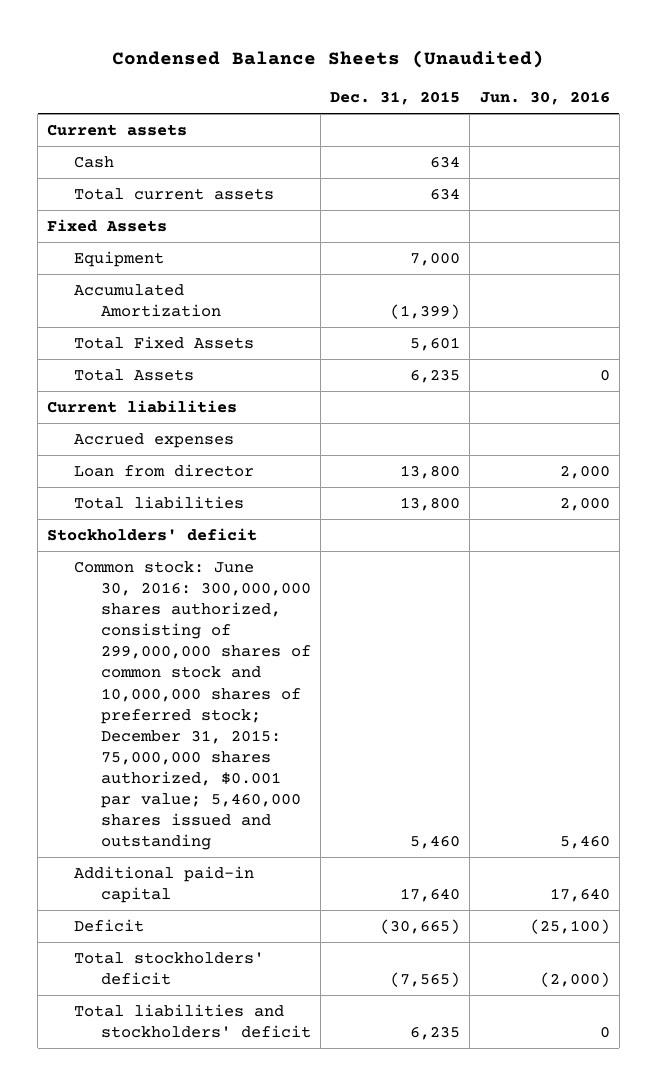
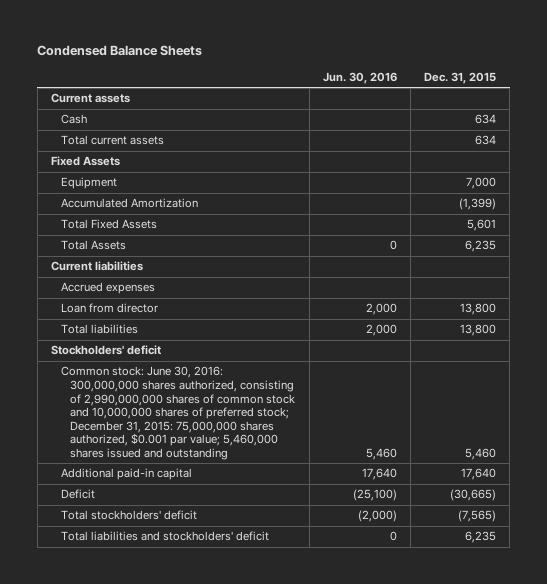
[112,50,545,69] Condensed Balance Sheets (Unaudited) -> [37,45,203,57] Condensed Balance Sheets
[74,560,312,851] Common stock: June 30, 2016: 300,000,000 shares authorized, consisting of 299,000,000 shares of common stock and 10,000,000 shares of preferred stock; December 31, 2015: 75,000,000 shares authorized, $0.001 par value; 5,460,000 shares issued and outstanding -> [60,366,296,461] Common stock: June 30, 2016: 300,000,000 shares authorized, consisting of 2,990,000,000 shares of common stock and 10,000,000 shares of preferred stock; December 31, 2015: 75,000,000 shares authorized, $0.001 par value; 5,460,000 shares issued and outstanding

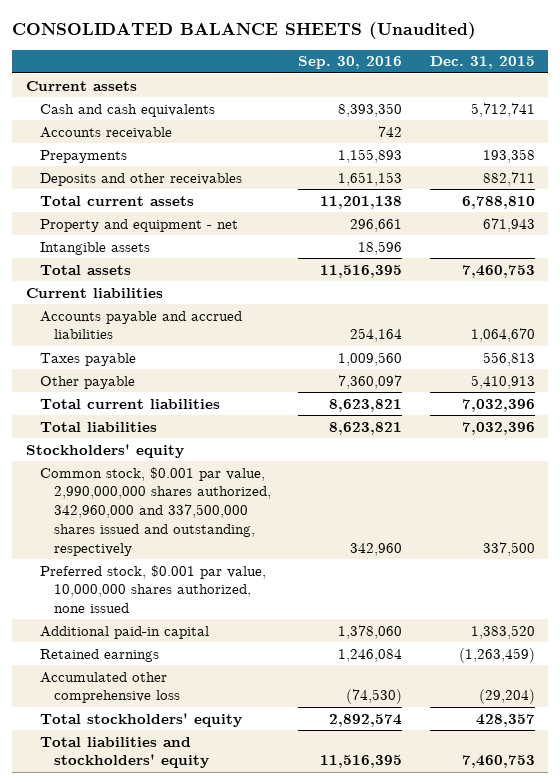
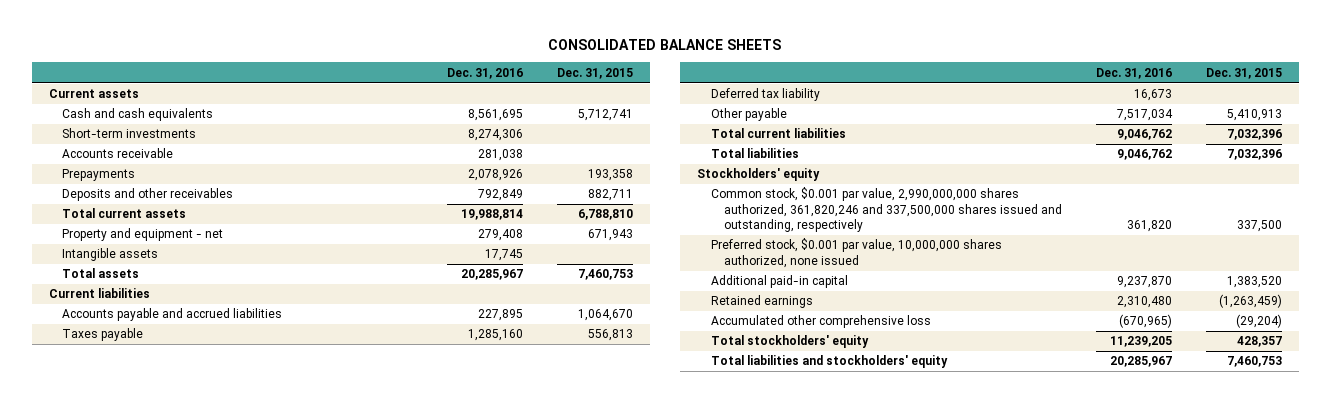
[12,22,477,40] CONSOLIDATED BALANCE SHEETS (Unaudited) -> [548,39,782,51] CONSOLIDATED BALANCE SHEETS
[298,56,403,70] Sep. 30, 2016 -> none
none -> [447,67,524,79] Dec. 31, 2016
none -> [61,128,196,139] Short-term investments
none -> [710,88,820,102] Deferred tax liability
[39,466,271,556] Common stock, $0.001 par value, 2,990,000,000 shares authorized, 342,960,000 and 337,500,000 shares issued and outstanding, respectively -> [710,187,1062,232] Common stock, $0.001 par value, 2,990,000,000 shares authorized, 361,820,246 and 337,500,000 shares issued and outstanding, respectively

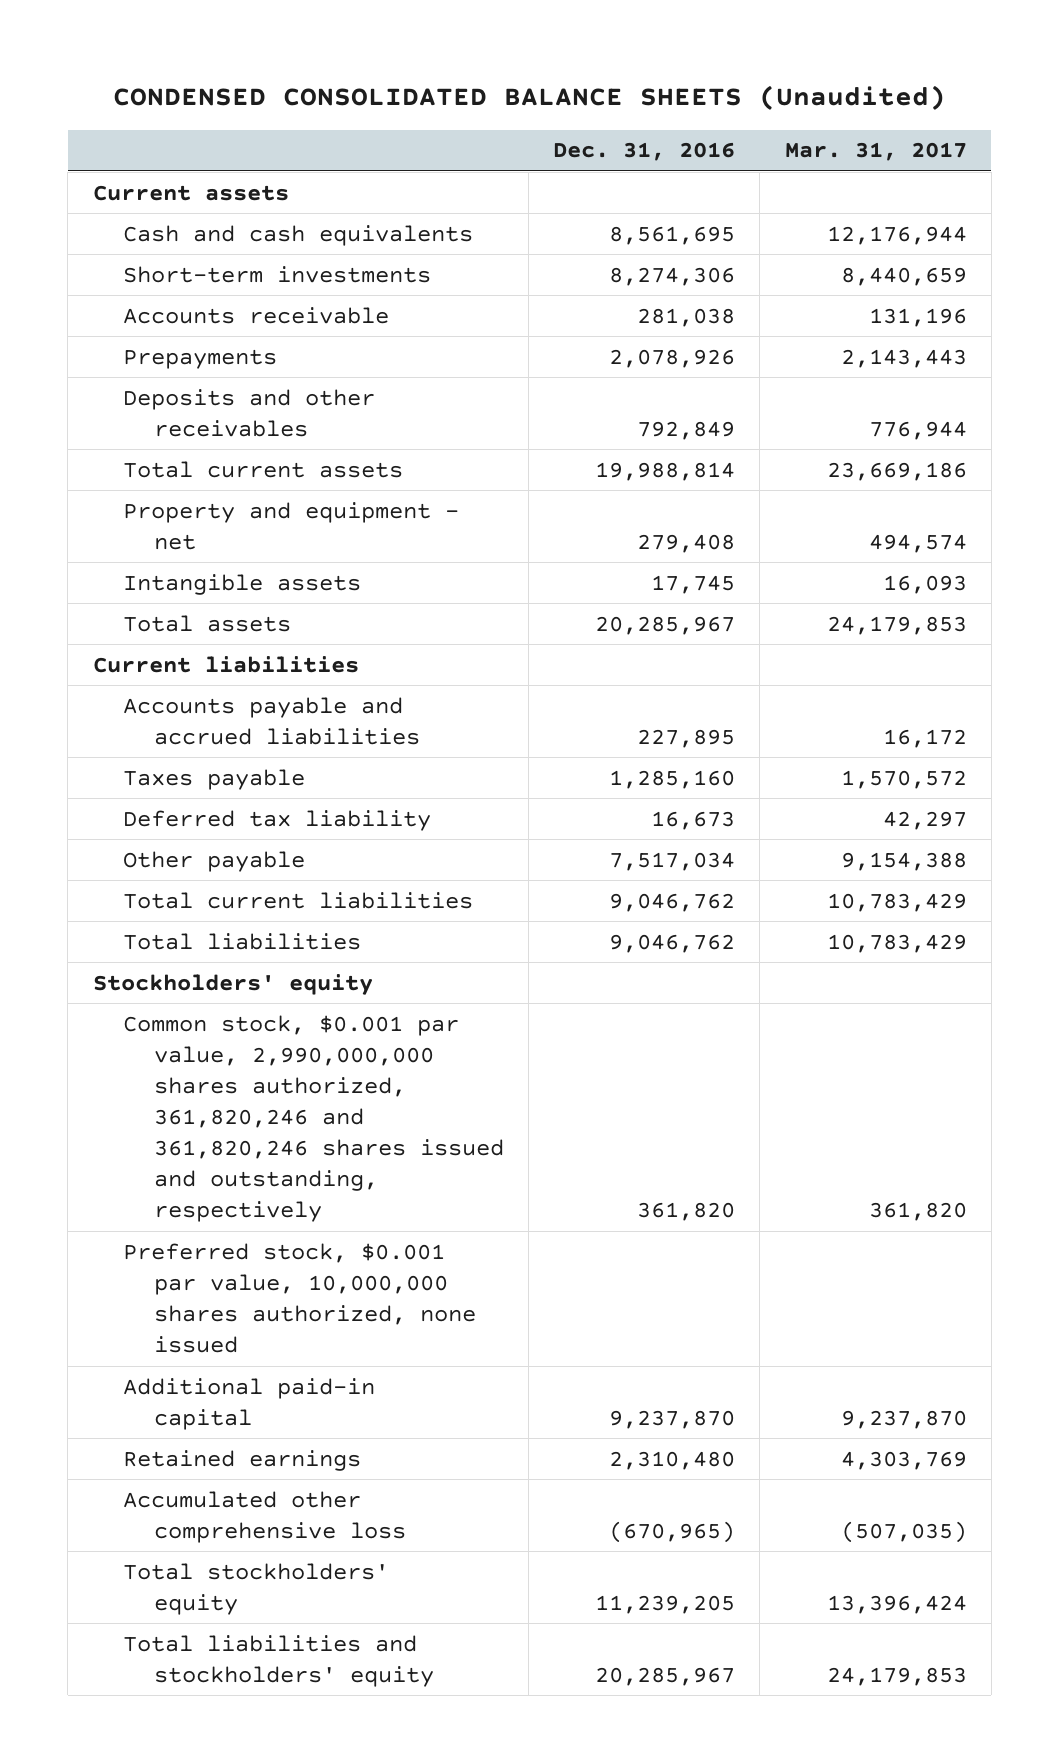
[548,39,782,51] CONSOLIDATED BALANCE SHEETS -> [112,85,946,111] CONDENSED CONSOLIDATED BALANCE SHEETS (Unaudited)
[557,67,634,79] Dec. 31, 2015 -> none
none -> [784,142,967,162] Mar. 31, 2017
[710,187,1062,232] Common stock, $0.001 par value, 2,990,000,000 shares authorized, 361,820,246 and 337,500,000 shares issued and outstanding, respectively -> [123,1014,504,1223] Common stock, $0.001 par value, 2,990,000,000 shares authorized, 361,820,246 and 361,820,246 shares issued and outstanding, respectively

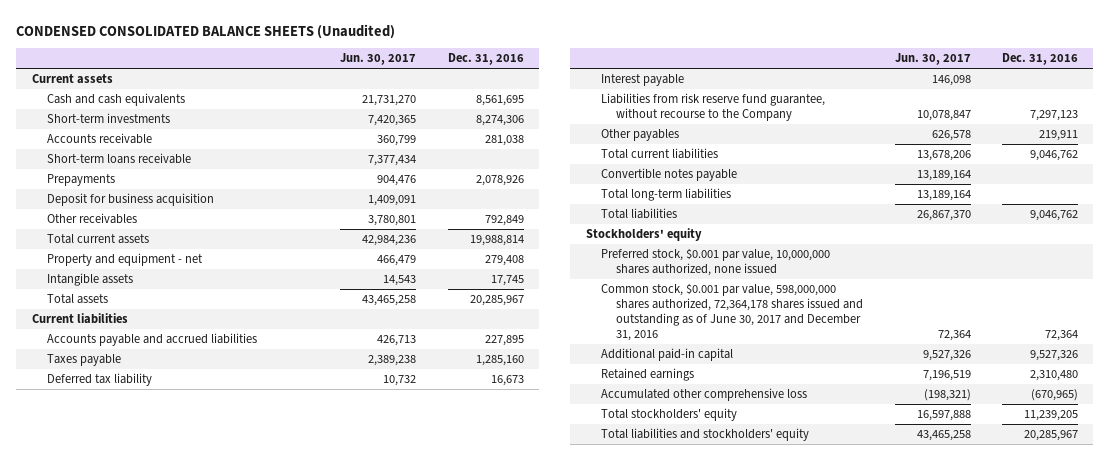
[784,142,967,162] Mar. 31, 2017 -> none
none -> [340,53,417,66] Jun. 30, 2017
none -> [47,153,192,165] Short-term loans receivable
none -> [47,193,215,207] Deposit for business acquisition
[123,388,376,437] Deposits and other receivables -> [47,213,138,225] Other receivables
none -> [601,74,685,87] Interest payable
none -> [601,93,826,122] Liabilities from risk reserve fund guarantee, without recourse to the Company
[123,850,306,872] Other payable -> [601,129,680,142] Other payables
[609,851,736,871] 7,517,034 -> [1038,130,1078,142] 219,911
none -> [601,168,738,182] Convertible notes payable
none -> [601,188,732,202] Total long-term liabilities
[123,1014,504,1223] Common stock, $0.001 par value, 2,990,000,000 shares authorized, 361,820,246 and 361,820,246 shares issued and outstanding, respectively -> none
none -> [601,283,864,342] Common stock, $0.001 par value, 598,000,000 shares authorized, 72,364,178 shares issued and outstanding as of June 30, 2017 and December 31, 2016
[609,1409,736,1429] 9,237,870 -> [1029,350,1078,362] 9,527,326

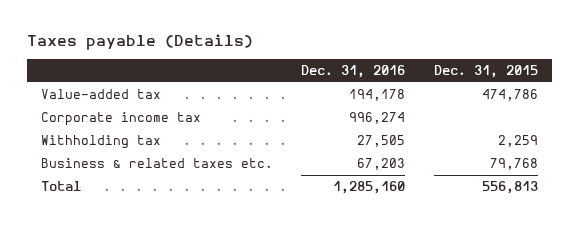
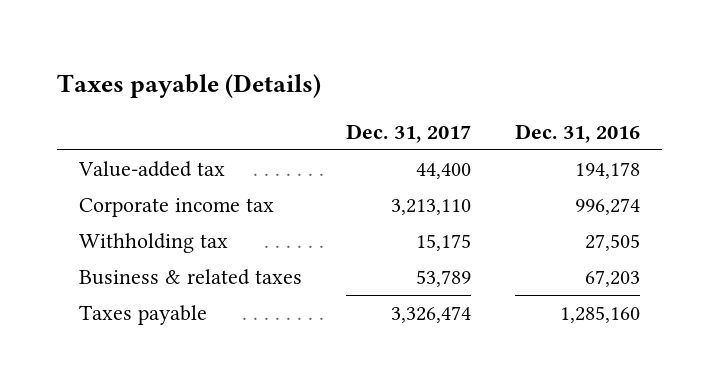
[433,65,538,79] Dec. 31, 2015 -> none
none -> [345,124,471,144] Dec. 31, 2017
[40,158,273,169] Business & related taxes etc. -> [78,269,302,286] Business & related taxes
[40,181,81,192] Total -> [78,305,207,326] Taxes payable

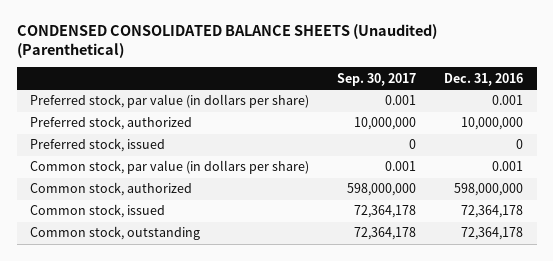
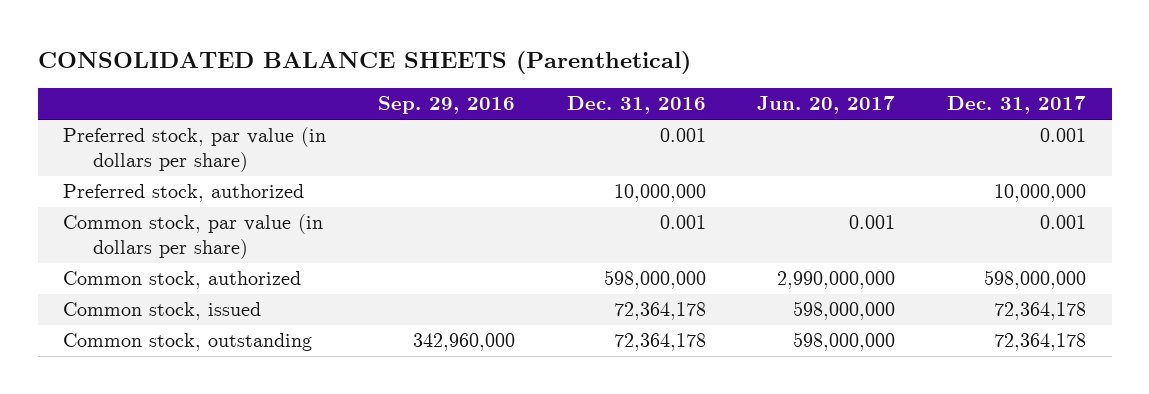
[16,23,437,59] CONDENSED CONSOLIDATED BALANCE SHEETS (Unaudited) (Parenthetical) -> [37,51,691,75] CONSOLIDATED BALANCE SHEETS (Parenthetical)
[337,72,417,86] Sep. 30, 2017 -> none
none -> [378,96,516,115] Sep. 29, 2016
none -> [757,96,896,115] Jun. 20, 2017
none -> [947,96,1087,115] Dec. 31, 2017
[30,138,166,153] Preferred stock, issued -> none

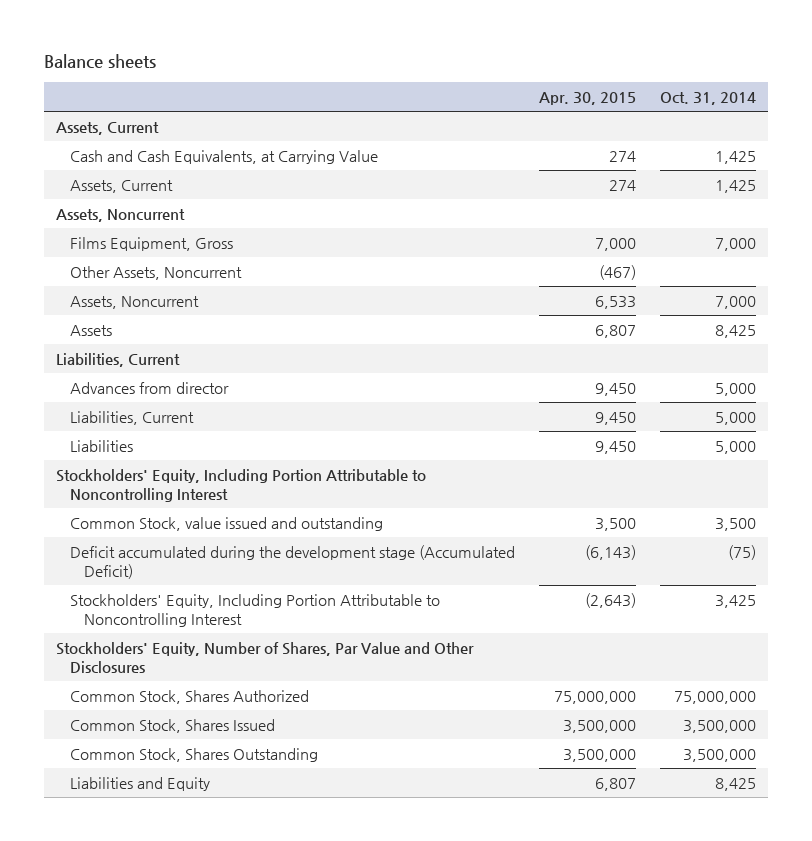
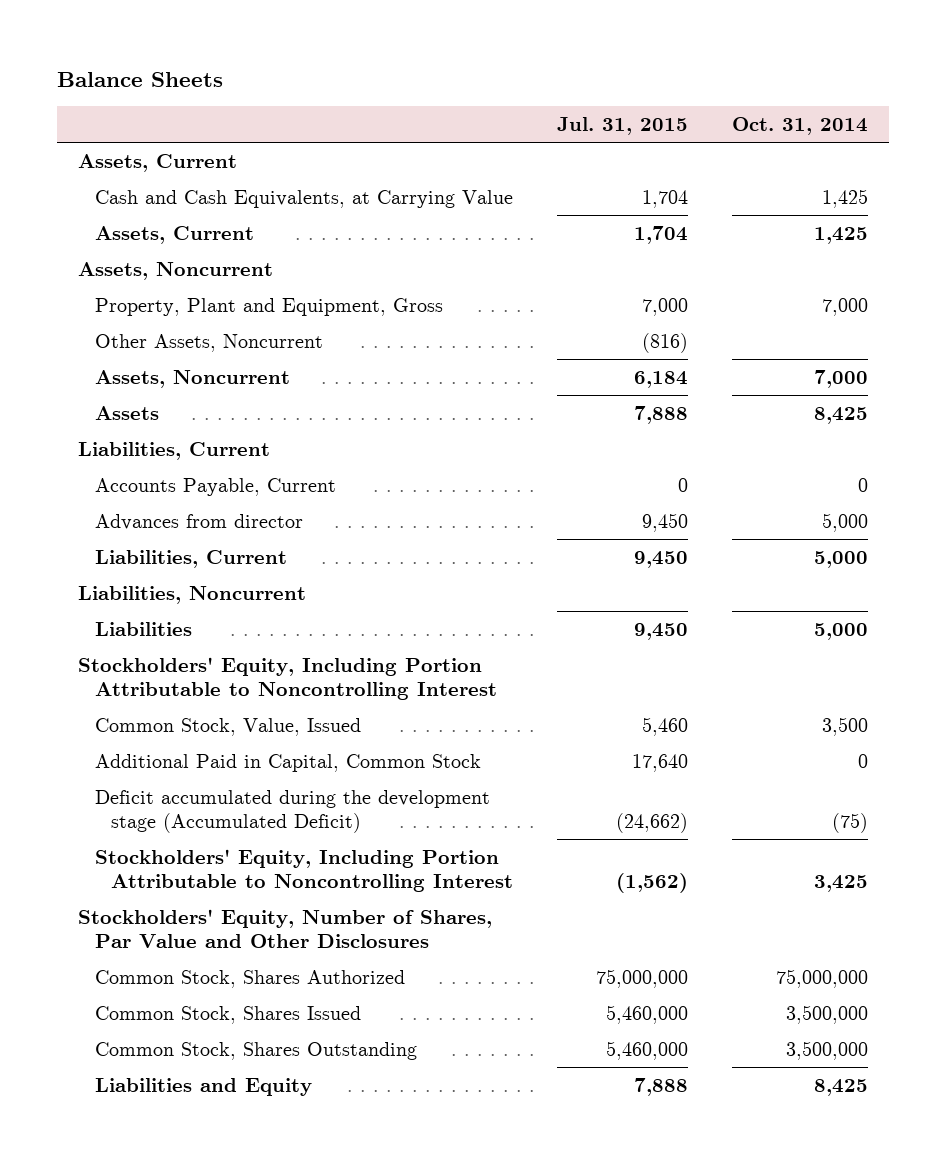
[44,54,157,70] Balance sheets -> [56,71,223,87] Balance Sheets
[539,91,637,105] Apr. 30, 2015 -> none
none -> [556,116,688,135] Jul. 31, 2015
[70,236,234,251] Films Equipment, Gross -> [94,297,443,316] Property, Plant and Equipment, Gross
none -> [94,477,336,496] Accounts Payable, Current
none -> [78,585,307,604] Liabilities, Noncurrent
[70,516,384,531] Common Stock, value issued and outstanding -> [94,717,361,736] Common Stock, Value, Issued
none -> [94,753,481,772] Additional Paid in Capital, Common Stock

